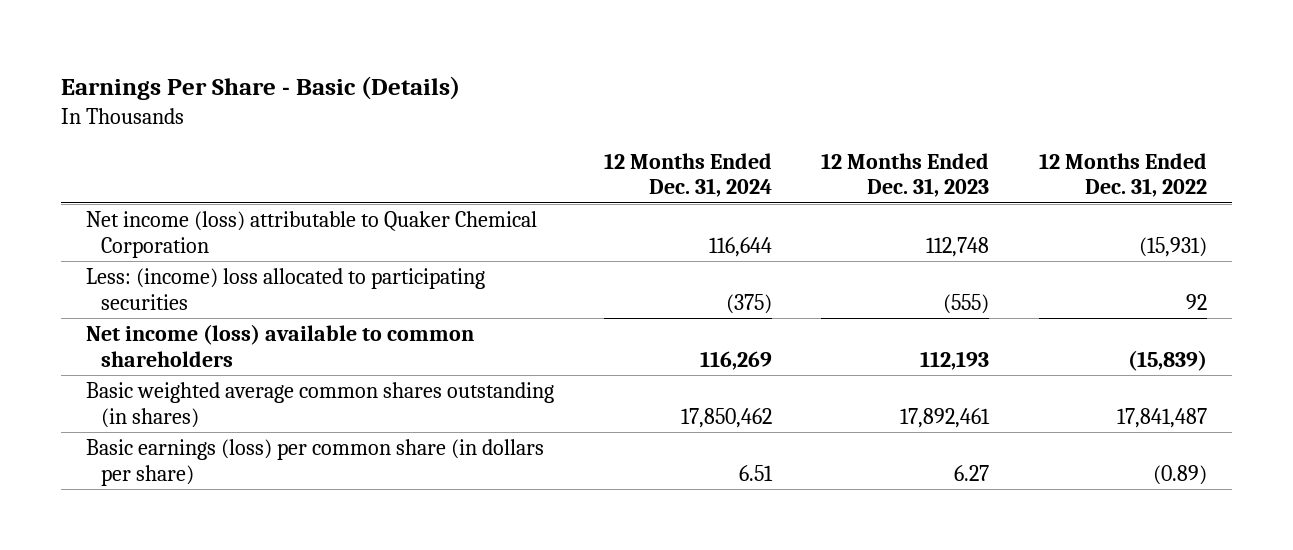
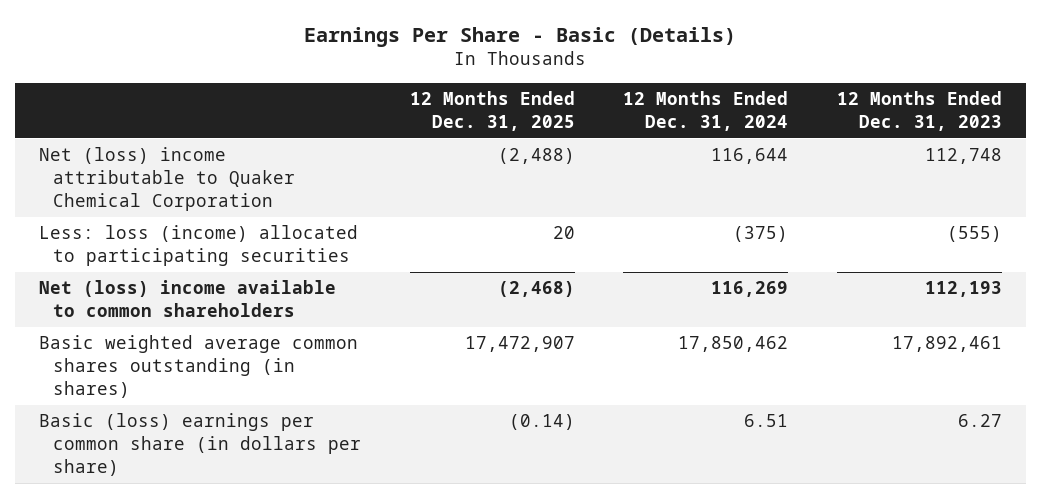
[1038,152,1207,198] 12 Months Ended Dec. 31, 2022 -> none
none -> [409,91,575,131] 12 Months Ended Dec. 31, 2025
[85,211,537,258] Net income (loss) attributable to Quaker Chemical Corporation -> [39,147,296,211] Net (loss) income attributable to Quaker Chemical Corporation
[85,268,485,310] Less: (income) loss allocated to participating securities -> [39,225,359,267] Less: loss (income) allocated to participating securities
[85,324,474,367] Net income (loss) available to common shareholders -> [39,280,337,318] Net (loss) income available to common shareholders
[85,439,544,486] Basic earnings (loss) per common share (in dollars per share) -> [39,413,362,476] Basic (loss) earnings per common share (in dollars per share)

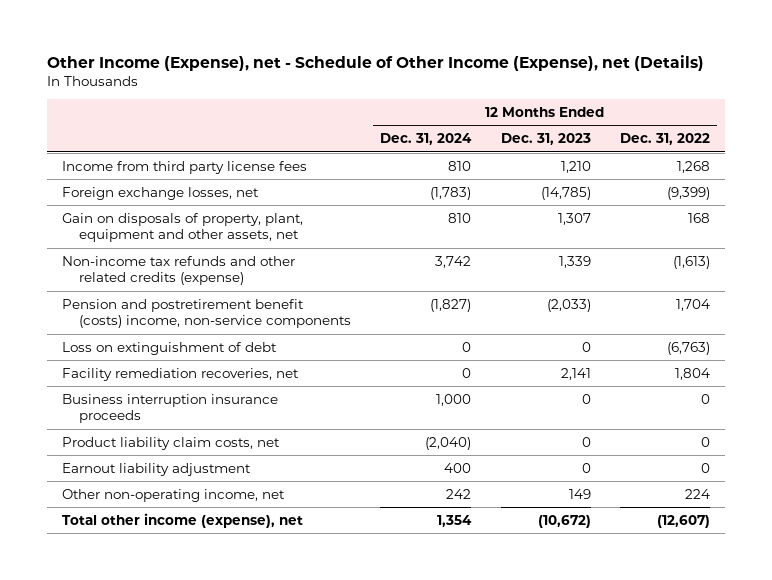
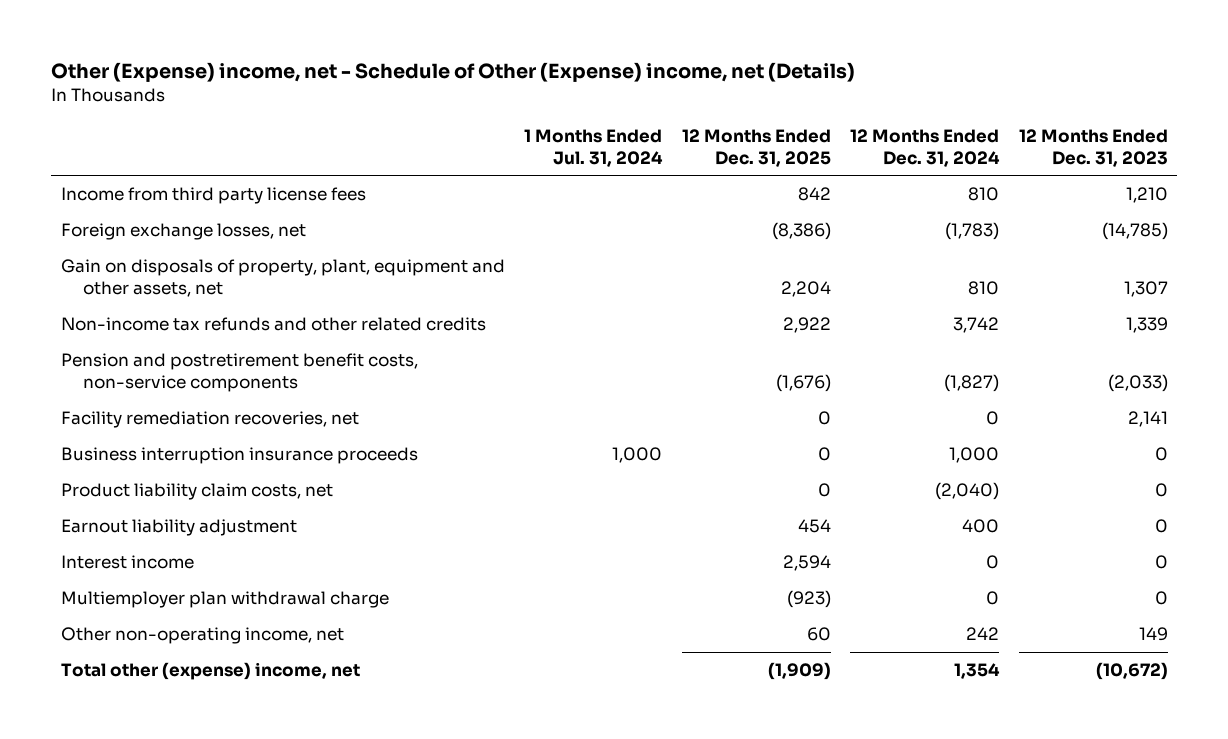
[46,54,704,71] Other Income (Expense), net - Schedule of Other Income (Expense), net (Details) -> [51,61,856,82] Other (Expense) income, net - Schedule of Other (Expense) income, net (Details)
[619,133,710,146] Dec. 31, 2022 -> none
none -> [524,128,664,167] 1 Months Ended Jul. 31, 2024
none -> [681,128,831,167] 12 Months Ended Dec. 31, 2025
[61,341,277,355] Loss on extinguishment of debt -> none
[61,255,295,286] Non-income tax refunds and other related credits (expense) -> [60,317,486,332] Non-income tax refunds and other related credits
[61,298,351,329] Pension and postretirement benefit (costs) income, non-service components -> [60,353,418,393] Pension and postretirement benefit costs, non-service components
none -> [60,555,194,570] Interest income
none -> [60,591,389,609] Multiemployer plan withdrawal charge
[61,512,303,528] Total other income (expense), net -> [60,662,360,681] Total other (expense) income, net

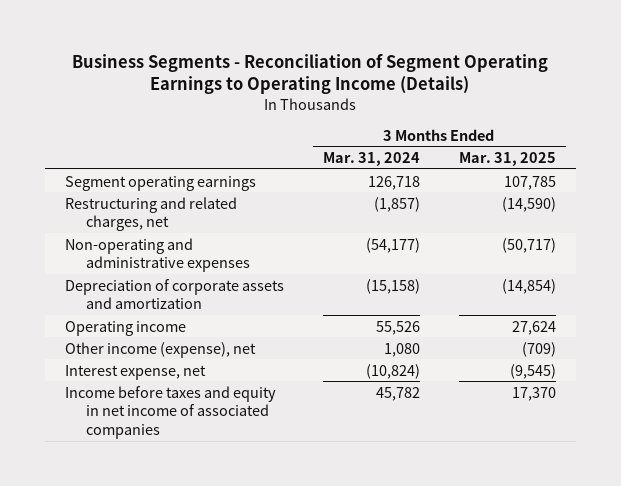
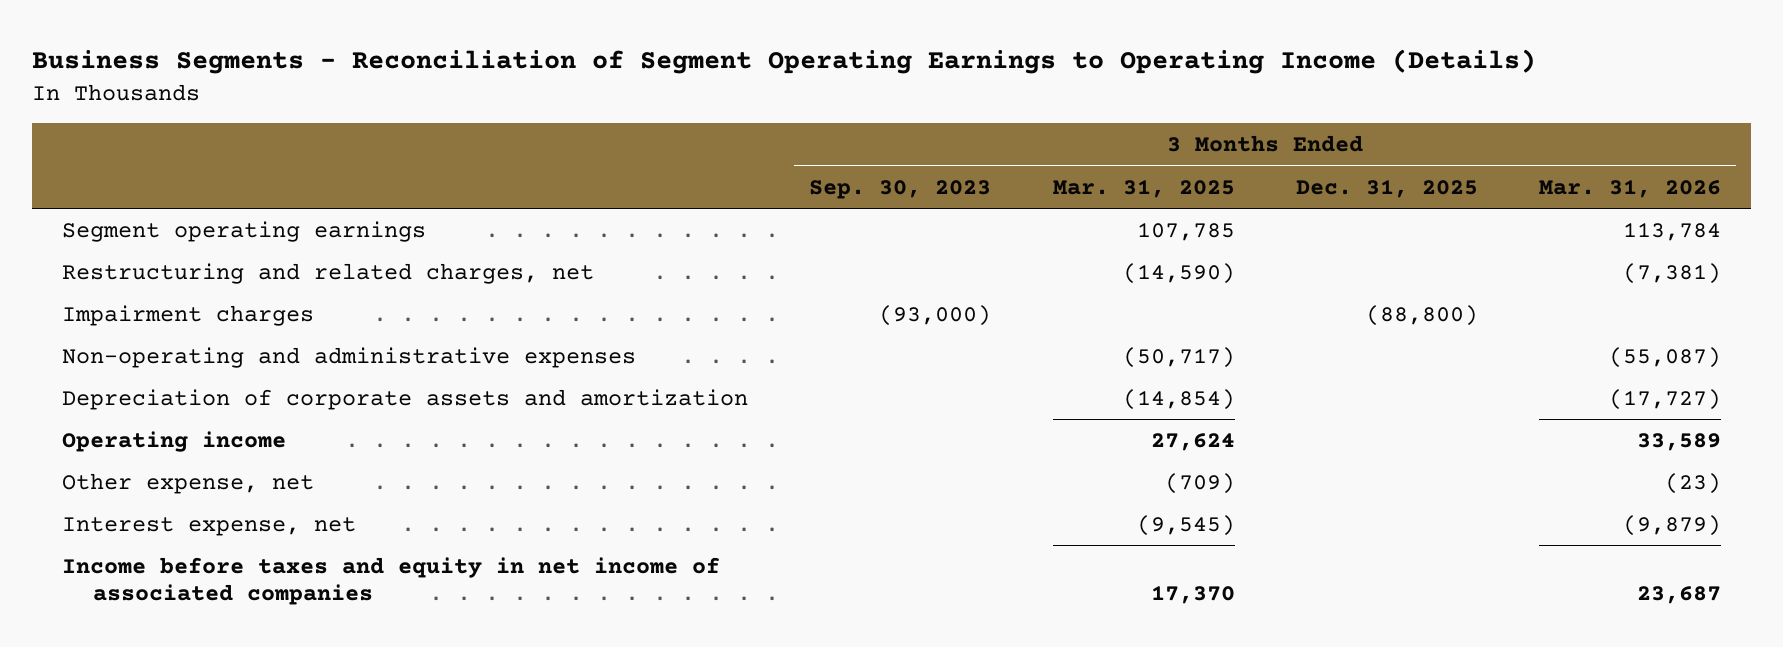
[322,152,420,167] Mar. 31, 2024 -> none
none -> [809,179,992,199] Sep. 30, 2023
none -> [1295,178,1478,198] Dec. 31, 2025
none -> [1538,178,1721,198] Mar. 31, 2026
none -> [62,305,315,327] Impairment charges
[64,341,256,358] Other income (expense), net -> [62,473,315,495] Other expense, net

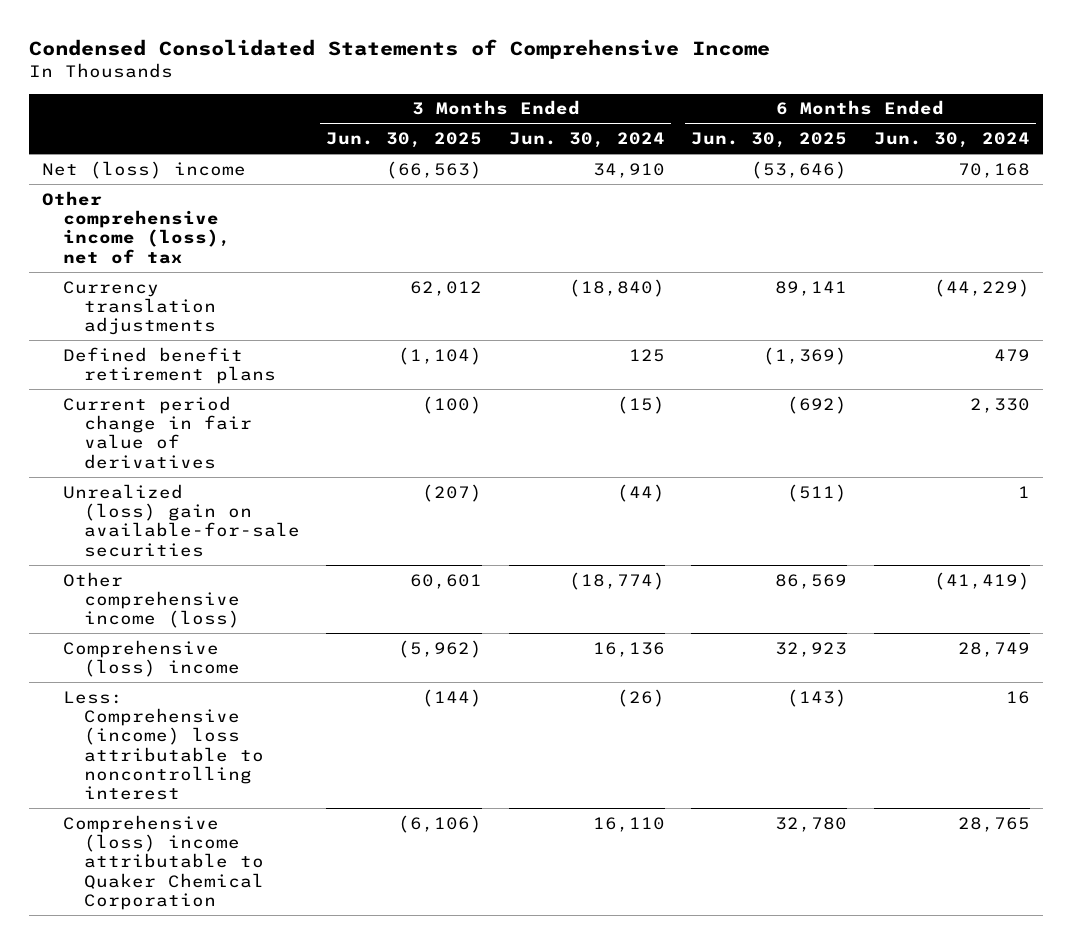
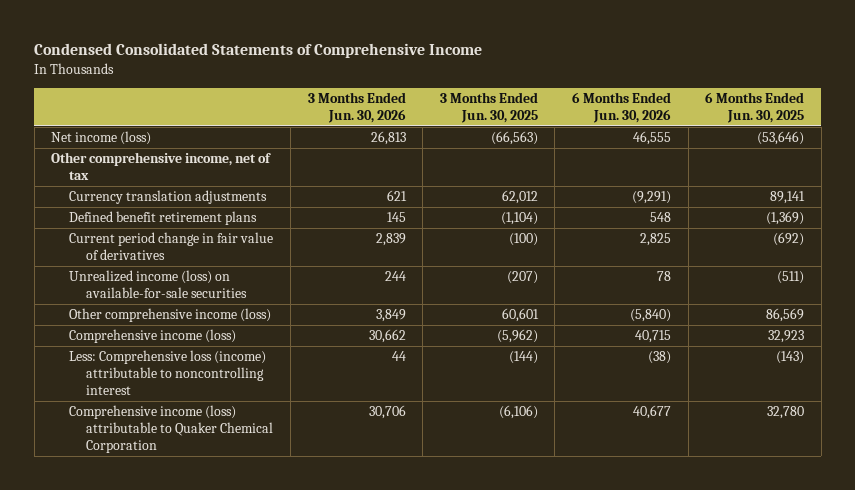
[508,132,665,149] Jun. 30, 2024 -> none
[873,132,1030,149] Jun. 30, 2024 -> none
none -> [307,92,406,124] 3 Months Ended Jun. 30, 2026
none -> [572,92,672,124] 6 Months Ended Jun. 30, 2026
[41,160,246,179] Net (loss) income -> [51,131,152,146] Net income (loss)
[41,190,231,264] Other comprehensive income (loss), net of tax -> [51,152,272,181] Other comprehensive income, net of tax
[62,483,301,557] Unrealized (loss) gain on available-for-sale securities -> [68,270,248,299] Unrealized income (loss) on available-for-sale securities
[62,639,241,678] Comprehensive (loss) income -> [68,329,236,344] Comprehensive income (loss)
[62,690,265,801] Less: Comprehensive (income) loss attributable to noncontrolling interest -> [68,350,266,396] Less: Comprehensive loss (income) attributable to noncontrolling interest
[62,814,265,910] Comprehensive (loss) income attributable to Quaker Chemical Corporation -> [68,405,274,454] Comprehensive income (loss) attributable to Quaker Chemical Corporation

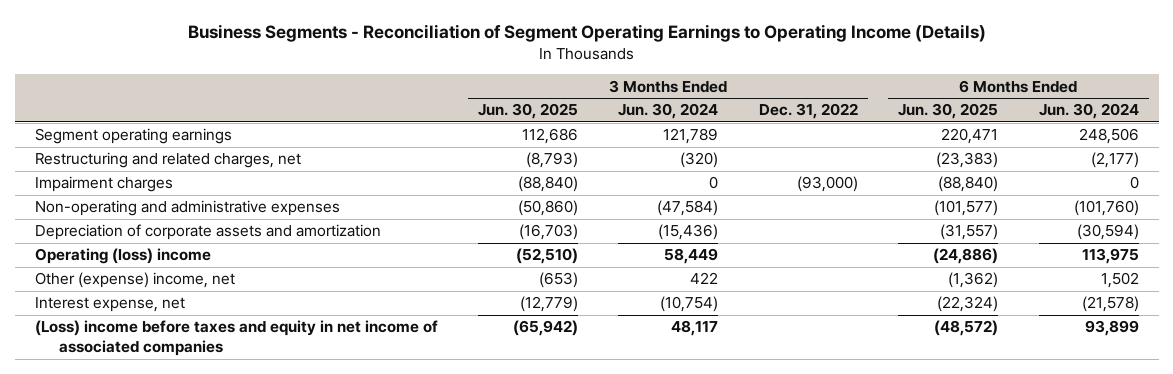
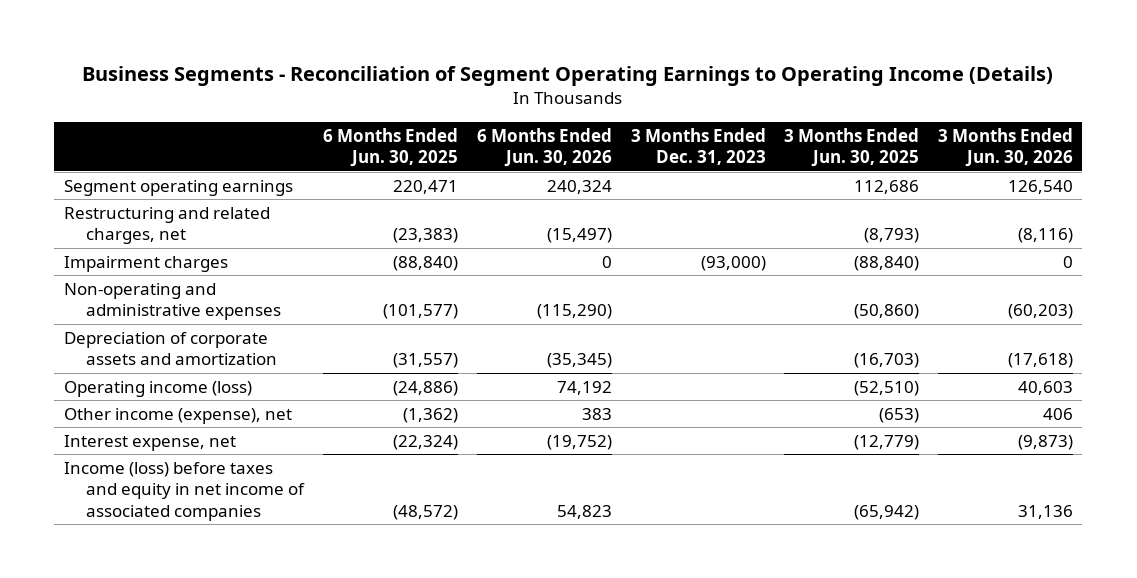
[618,103,719,120] Jun. 30, 2024 -> none
[758,103,858,120] Dec. 31, 2022 -> none
[1038,103,1139,120] Jun. 30, 2024 -> none
none -> [476,127,612,167] 6 Months Ended Jun. 30, 2026
none -> [630,127,766,165] 3 Months Ended Dec. 31, 2023
none -> [938,127,1074,167] 3 Months Ended Jun. 30, 2026
[34,248,211,265] Operating (loss) income -> [63,380,252,397] Operating income (loss)
[34,272,235,289] Other (expense) income, net -> [63,407,292,424] Other income (expense), net
[34,320,438,357] (Loss) income before taxes and equity in net income of associated companies -> [63,461,306,521] Income (loss) before taxes and equity in net income of associated companies

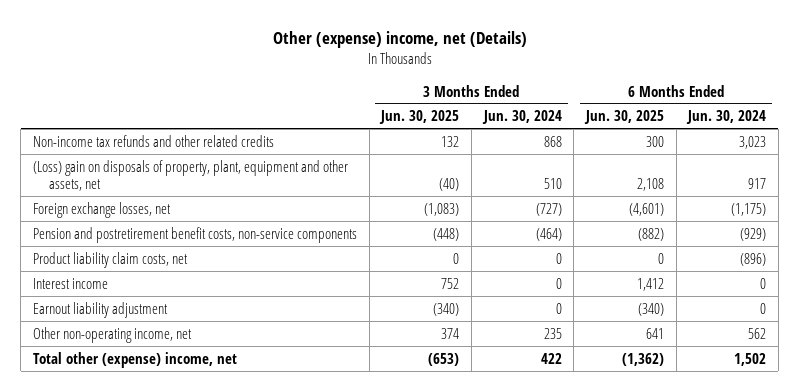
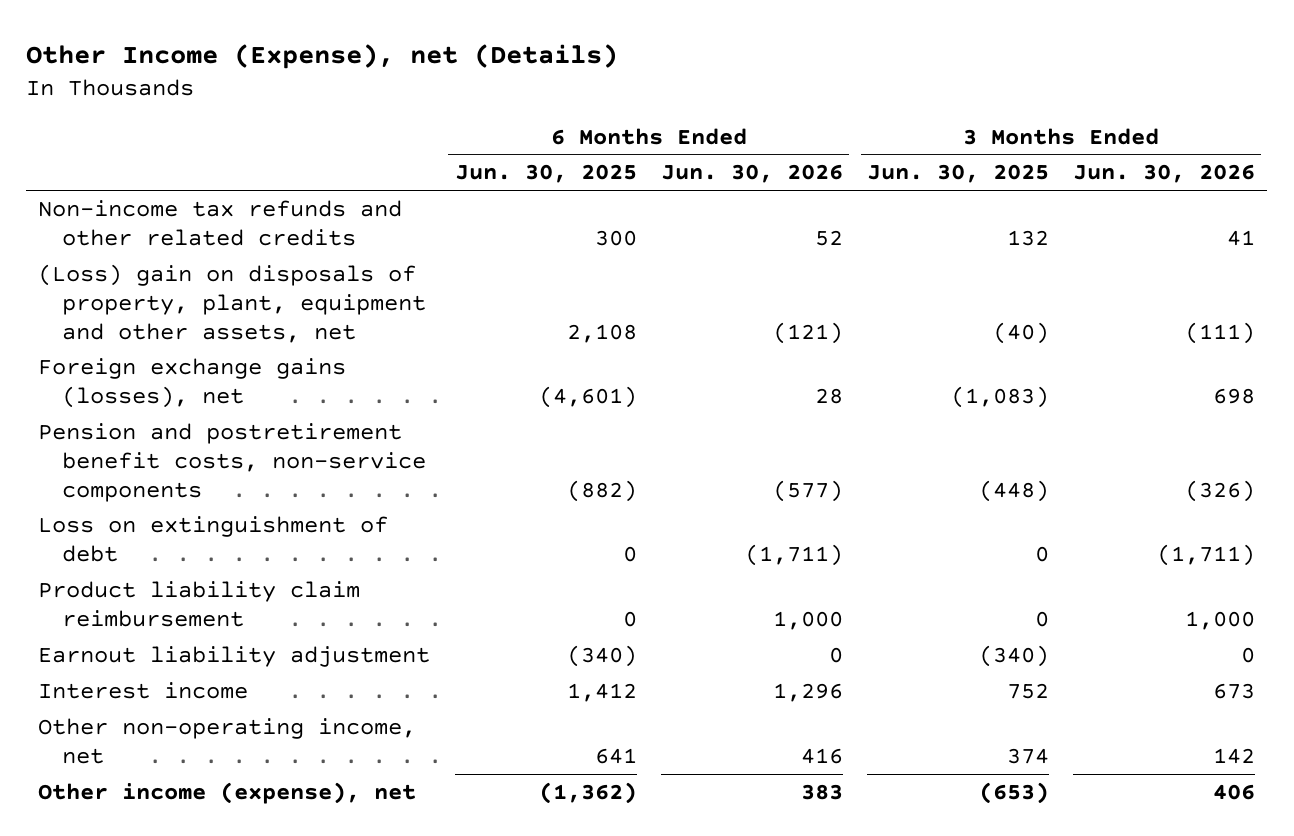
[272,30,527,48] Other (expense) income, net (Details) -> [26,43,619,69] Other Income (Expense), net (Details)
[481,110,562,125] Jun. 30, 2024 -> none
[686,110,767,125] Jun. 30, 2024 -> none
none -> [660,164,843,184] Jun. 30, 2026
none -> [1073,164,1256,184] Jun. 30, 2026
[32,201,171,218] Foreign exchange losses, net -> [38,357,347,408] Foreign exchange gains (losses), net
none -> [38,515,389,562] Loss on extinguishment of debt
[32,251,188,268] Product liability claim costs, net -> [38,580,361,627] Product liability claim reimbursement
[32,277,108,289] Interest income -> [38,681,249,699] Interest income
[32,351,237,368] Total other (expense) income, net -> [38,781,417,804] Other income (expense), net

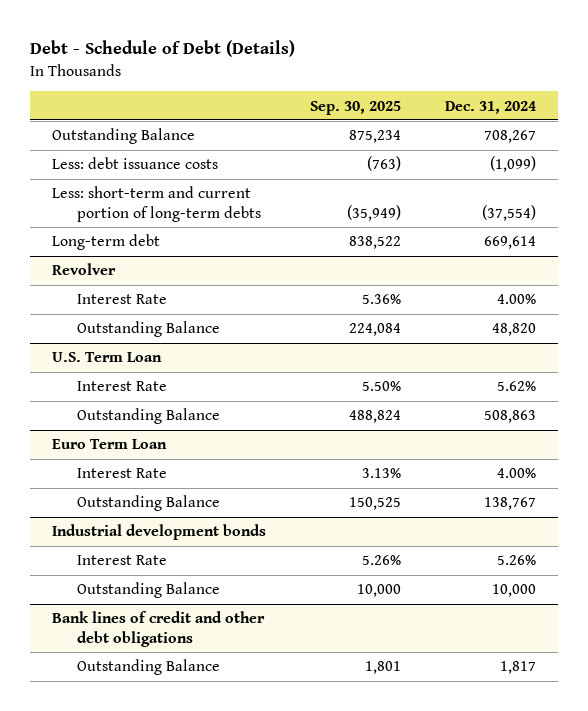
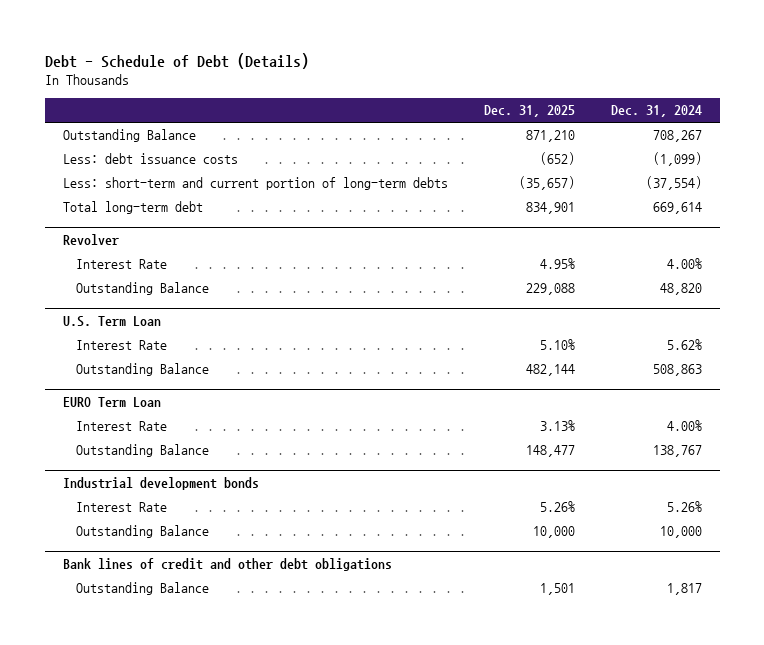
[309,100,401,115] Sep. 30, 2025 -> none
none -> [483,105,575,118] Dec. 31, 2025
[51,234,160,251] Long-term debt -> [62,201,203,215] Total long-term debt
[51,439,167,450] Euro Term Loan -> [62,396,161,407] EURO Term Loan

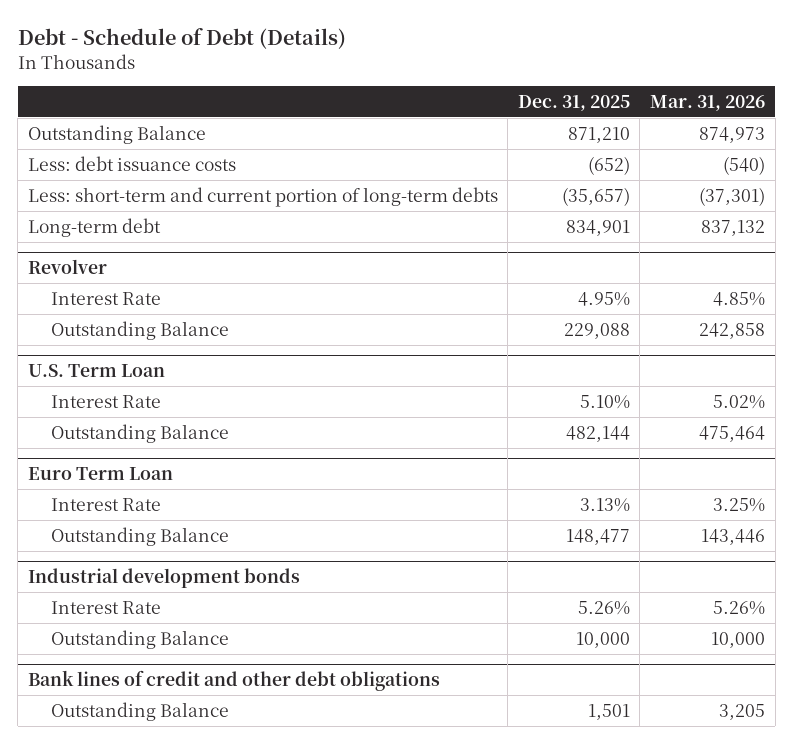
[610,105,702,118] Dec. 31, 2024 -> none
none -> [649,95,765,112] Mar. 31, 2026
[62,201,203,215] Total long-term debt -> [27,217,161,237] Long-term debt
[62,396,161,407] EURO Term Loan -> [27,467,173,481] Euro Term Loan

